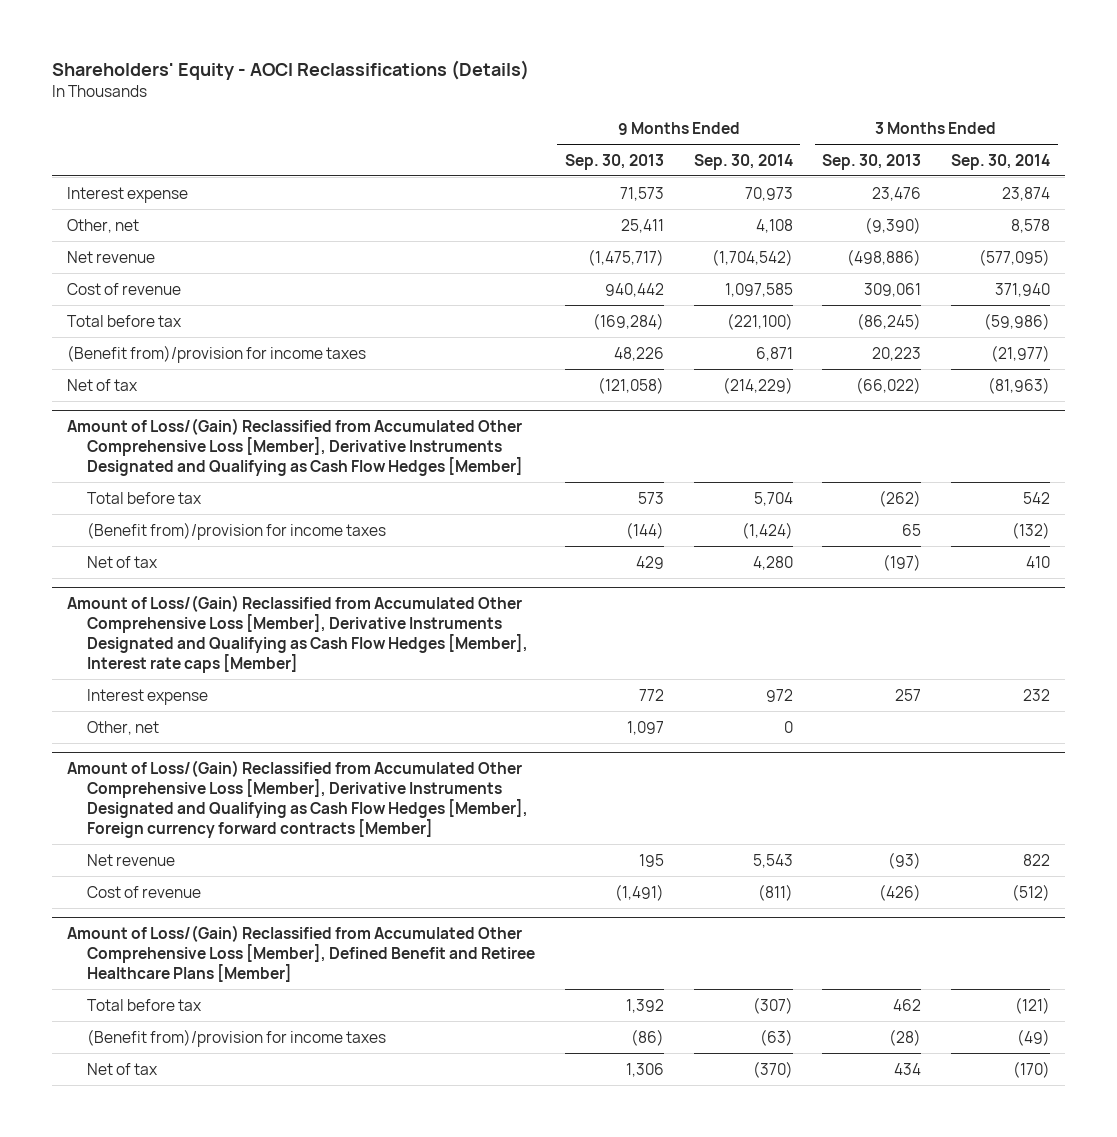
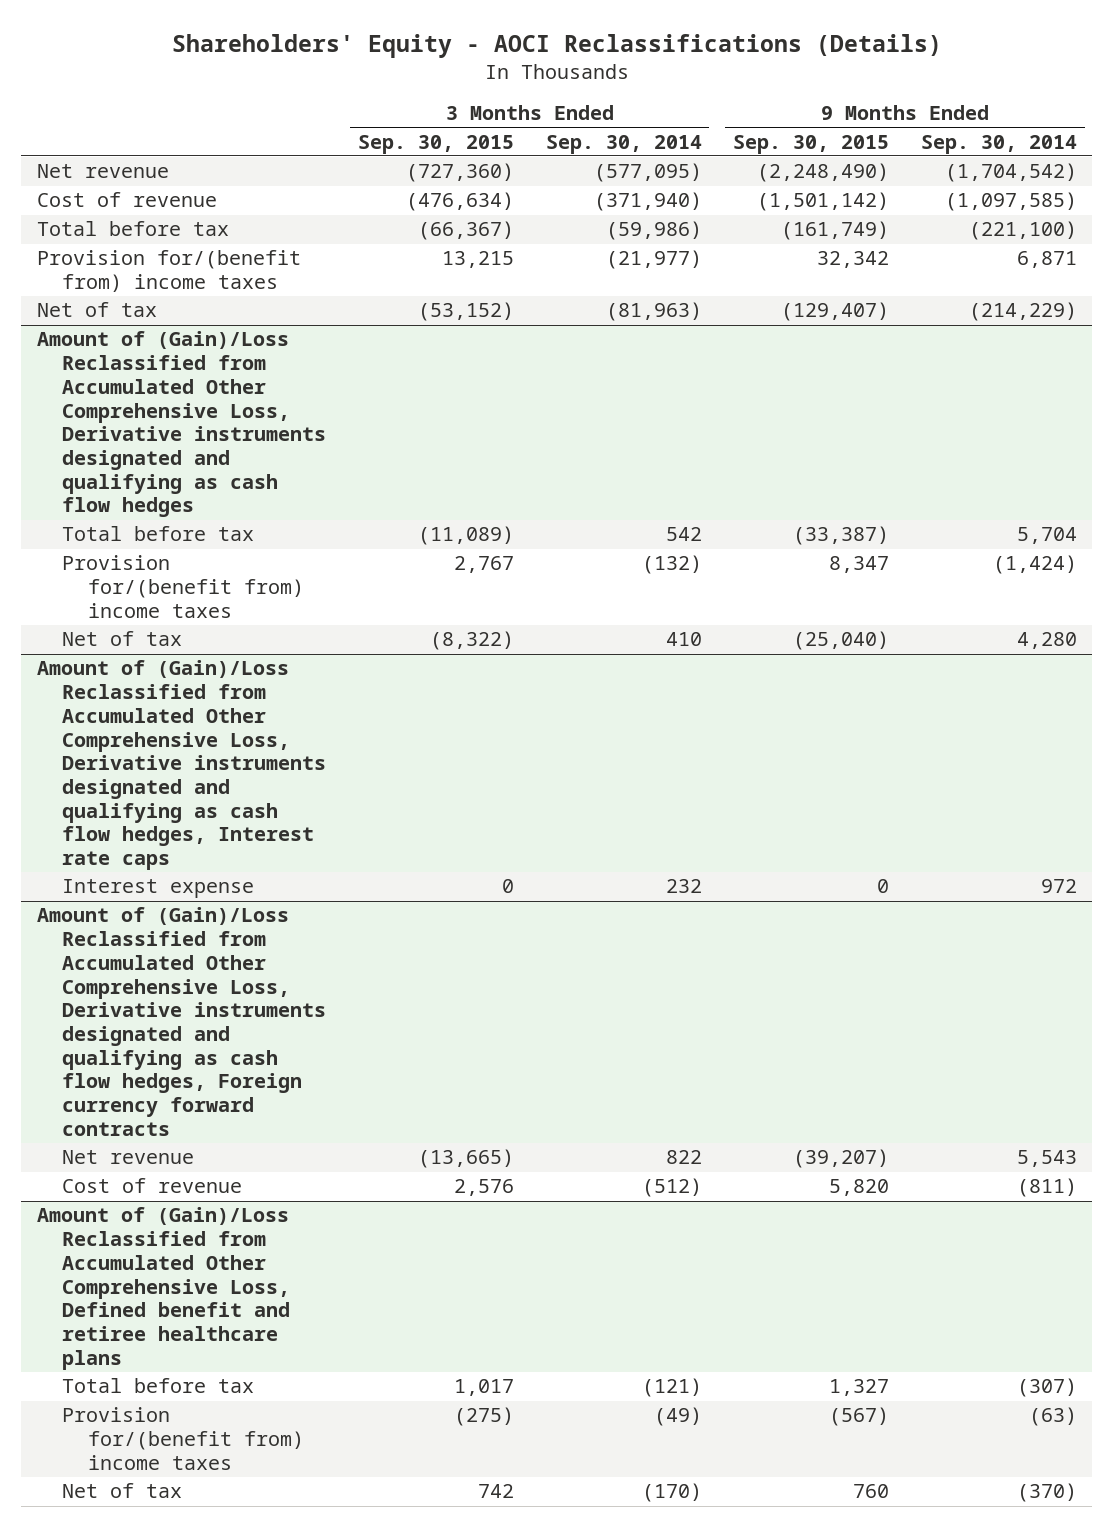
[564,153,664,170] Sep. 30, 2013 -> none
[822,153,922,170] Sep. 30, 2013 -> none
none -> [357,134,514,154] Sep. 30, 2015
none -> [733,134,890,154] Sep. 30, 2015
[66,186,188,203] Interest expense -> none
[66,218,139,233] Other, net -> none
[724,282,793,297] 1,097,585 -> [944,192,1077,212] (1,097,585)
[995,282,1051,297] 371,940 -> [593,192,702,212] (371,940)
[66,344,366,363] (Benefit from)/provision for income taxes -> [36,250,301,293] Provision for/(benefit from) income taxes
[66,418,523,476] Amount of Loss/(Gain) Reclassified from Accumulated Other Comprehensive Loss [Member], Derivative Instruments Designated and Qualifying as Cash Flow Hedges [Member] -> [36,331,327,518] Amount of (Gain)/Loss Reclassified from Accumulated Other Comprehensive Loss, Derivative instruments designated and qualifying as cash flow hedges
[86,521,386,540] (Benefit from)/provision for income taxes -> [62,555,305,618] Provision for/(benefit from) income taxes
[66,595,528,673] Amount of Loss/(Gain) Reclassified from Accumulated Other Comprehensive Loss [Member], Derivative Instruments Designated and Qualifying as Cash Flow Hedges [Member], Interest rate caps [Member] -> [36,660,327,871] Amount of (Gain)/Loss Reclassified from Accumulated Other Comprehensive Loss, Derivative instruments designated and qualifying as cash flow hedges, Interest rate caps
[86,720,159,735] Other, net -> none
[66,760,528,838] Amount of Loss/(Gain) Reclassified from Accumulated Other Comprehensive Loss [Member], Derivative Instruments Designated and Qualifying as Cash Flow Hedges [Member], Foreign currency forward contracts [Member] -> [36,907,327,1136] Amount of (Gain)/Loss Reclassified from Accumulated Other Comprehensive Loss, Derivative instruments designated and qualifying as cash flow hedges, Foreign currency forward contracts
[66,925,535,982] Amount of Loss/(Gain) Reclassified from Accumulated Other Comprehensive Loss [Member], Defined Benefit and Retiree Healthcare Plans [Member] -> [36,1207,291,1370] Amount of (Gain)/Loss Reclassified from Accumulated Other Comprehensive Loss, Defined benefit and retiree healthcare plans
[86,1028,386,1047] (Benefit from)/provision for income taxes -> [62,1407,305,1470] Provision for/(benefit from) income taxes

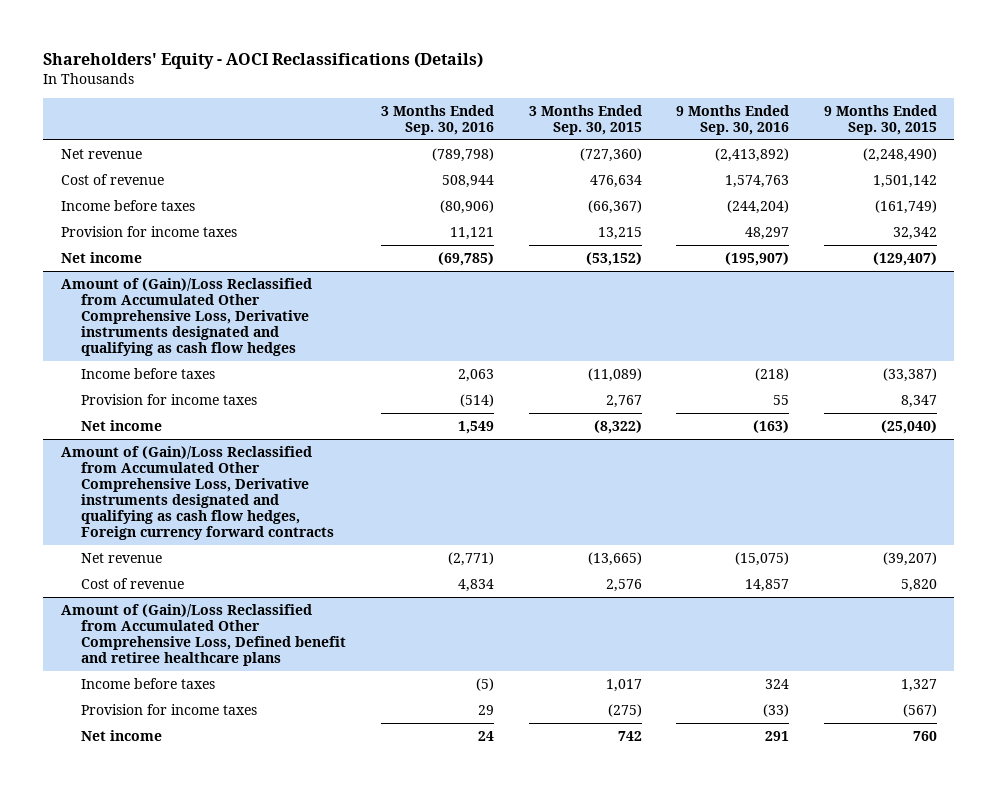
[545,134,702,154] Sep. 30, 2014 -> none
[920,134,1077,154] Sep. 30, 2014 -> none
none -> [381,104,495,135] 3 Months Ended Sep. 30, 2016
none -> [676,104,790,135] 9 Months Ended Sep. 30, 2016
[405,192,514,212] (476,634) -> [589,175,642,189] 476,634
[757,192,890,212] (1,501,142) -> [873,175,938,189] 1,501,142
[36,221,229,237] Total before tax -> [60,200,195,212] Income before taxes
[36,250,301,293] Provision for/(benefit from) income taxes -> [60,226,237,238] Provision for income taxes
[36,302,157,318] Net of tax -> [60,252,142,264] Net income
[36,660,327,871] Amount of (Gain)/Loss Reclassified from Accumulated Other Comprehensive Loss, Derivative instruments designated and qualifying as cash flow hedges, Interest rate caps -> none
[62,879,255,899] Interest expense -> none
[62,526,255,542] Total before tax -> [81,368,216,380] Income before taxes
[62,555,305,618] Provision for/(benefit from) income taxes -> [81,394,258,406] Provision for income taxes
[62,631,183,647] Net of tax -> [81,420,163,432] Net income
[62,1378,255,1394] Total before tax -> [81,678,216,690] Income before taxes
[62,1407,305,1470] Provision for/(benefit from) income taxes -> [81,704,258,716] Provision for income taxes
[62,1483,183,1499] Net of tax -> [81,730,163,742] Net income

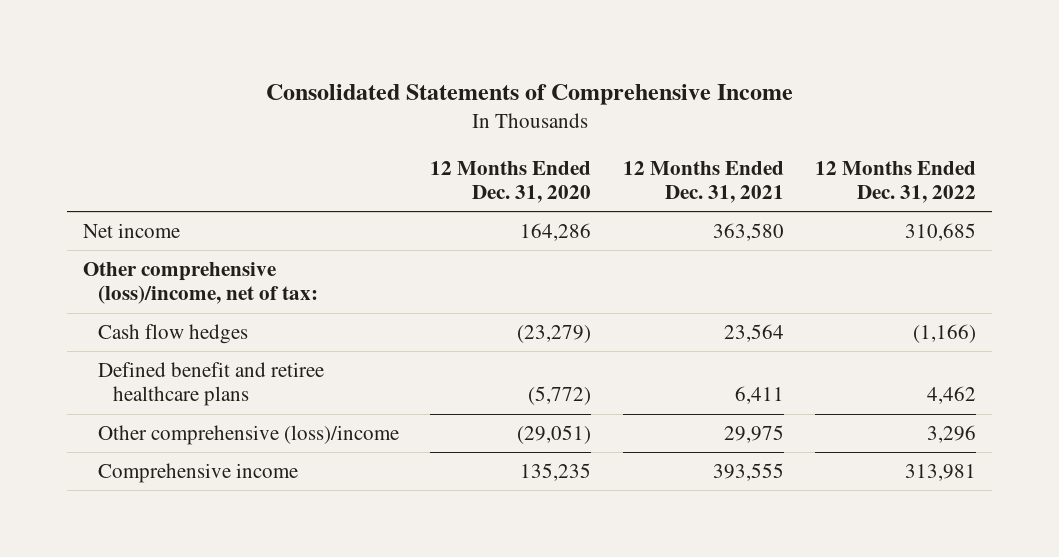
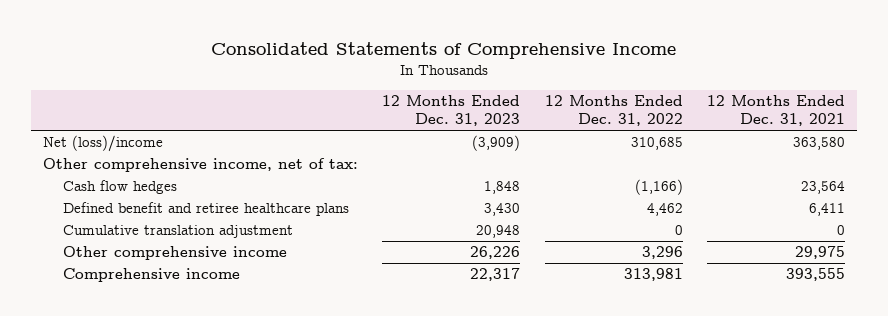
[430,160,592,204] 12 Months Ended Dec. 31, 2020 -> none
none -> [382,95,521,127] 12 Months Ended Dec. 31, 2023
[82,222,180,238] Net income -> [43,135,164,153] Net (loss)/income
[82,261,318,305] Other comprehensive (loss)/income, net of tax: -> [43,158,359,173] Other comprehensive income, net of tax:
none -> [62,225,293,239] Cumulative translation adjustment
[97,424,399,445] Other comprehensive (loss)/income -> [62,246,287,261] Other comprehensive income

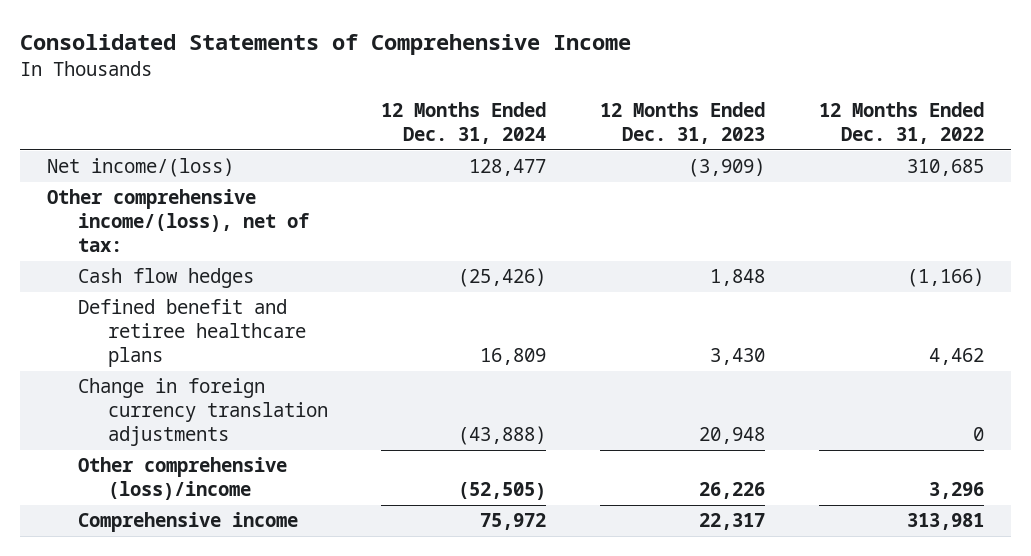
[706,95,845,127] 12 Months Ended Dec. 31, 2021 -> none
none -> [381,102,547,145] 12 Months Ended Dec. 31, 2024
[43,135,164,153] Net (loss)/income -> [47,158,235,178] Net income/(loss)
[43,158,359,173] Other comprehensive income, net of tax: -> [47,189,310,253] Other comprehensive income/(loss), net of tax:
[62,225,293,239] Cumulative translation adjustment -> [77,378,328,447] Change in foreign currency translation adjustments
[62,246,287,261] Other comprehensive income -> [77,457,287,501] Other comprehensive (loss)/income

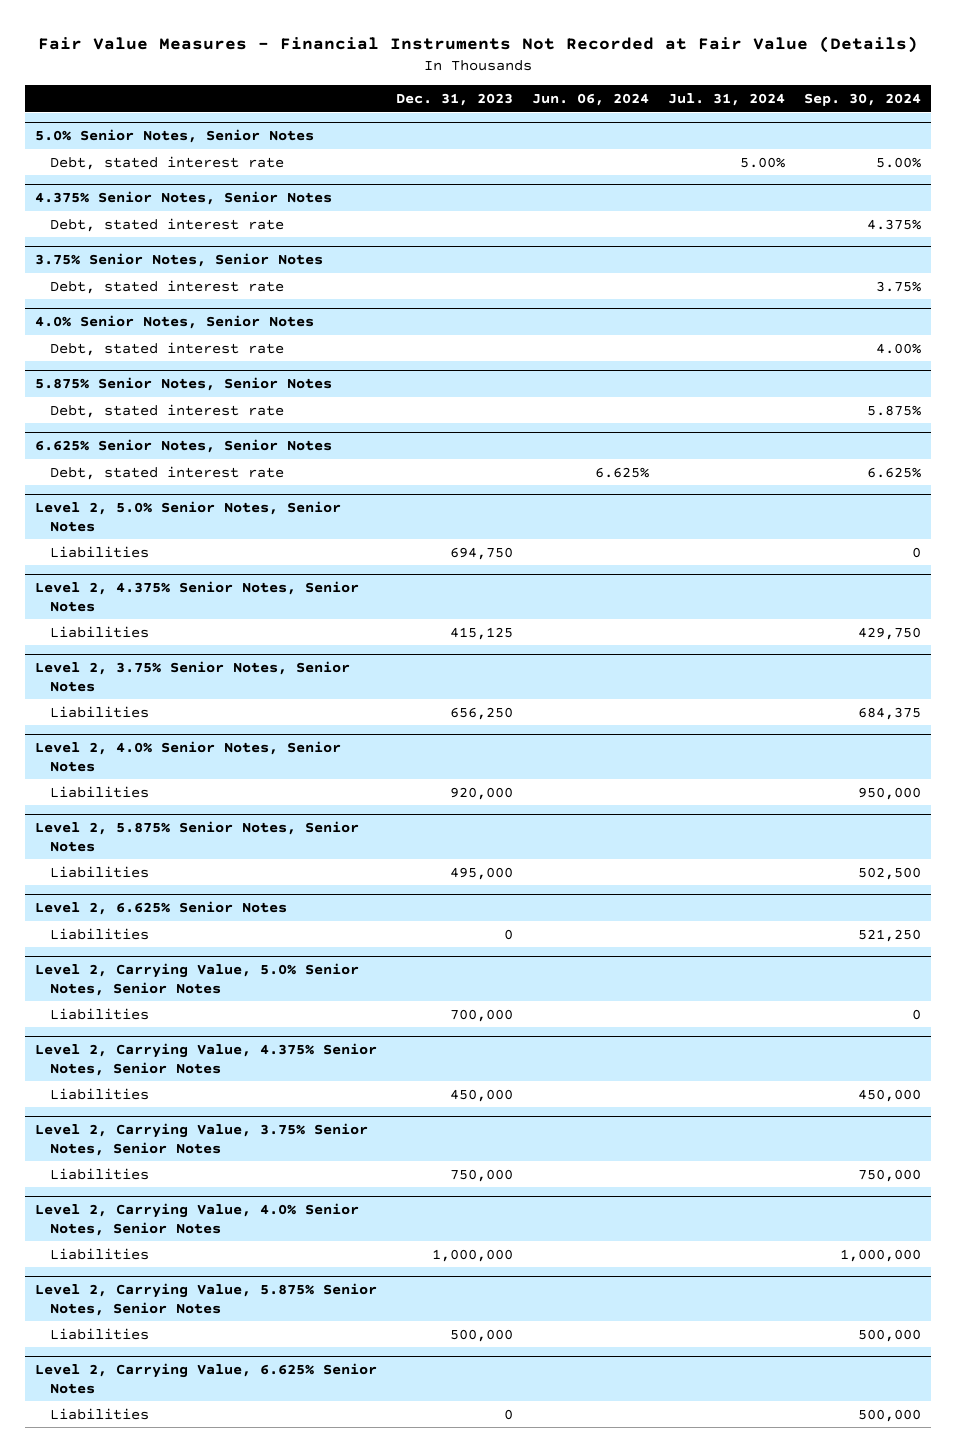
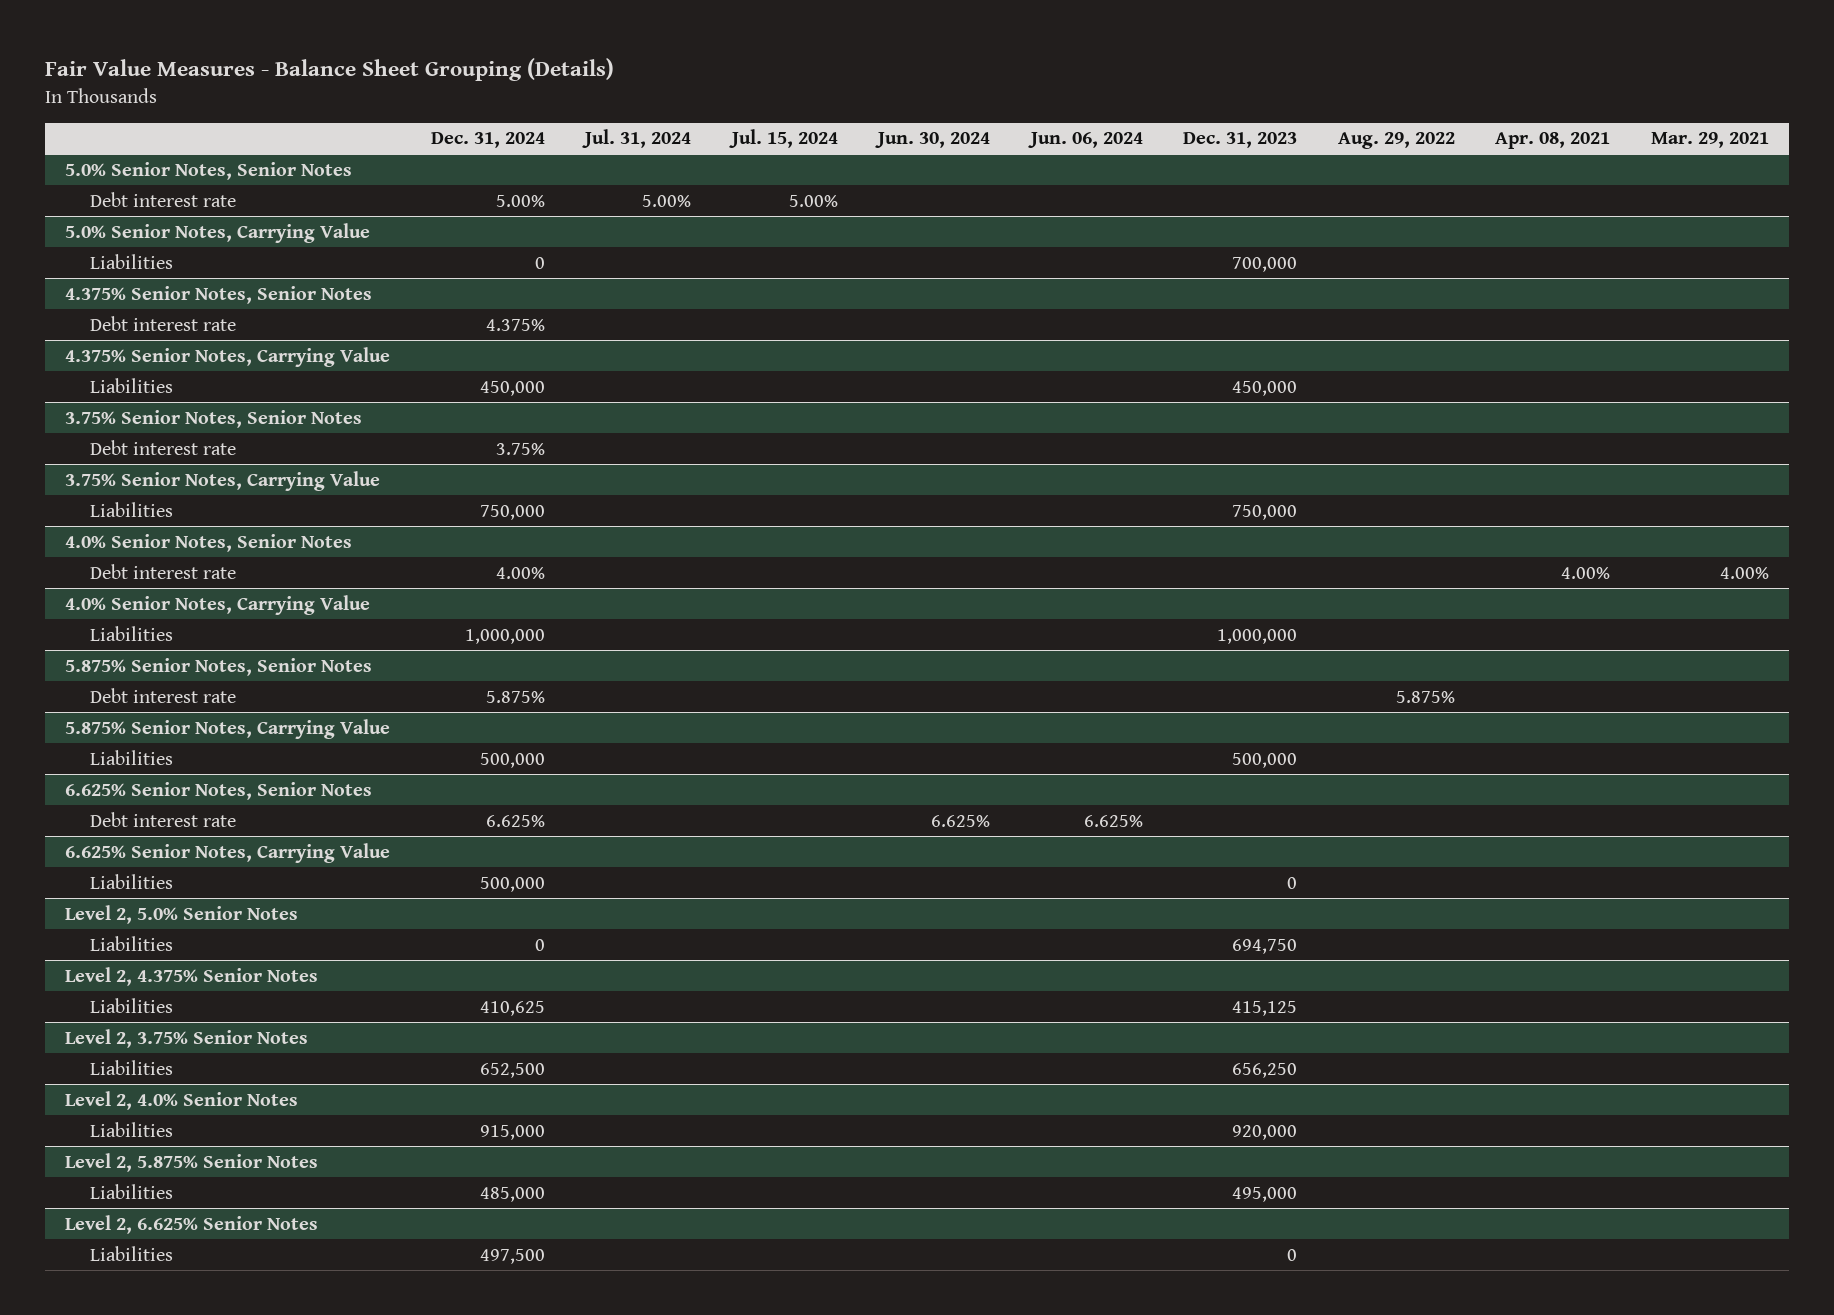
[37,35,918,53] Fair Value Measures - Financial Instruments Not Recorded at Fair Value (Details) -> [44,57,614,81] Fair Value Measures - Balance Sheet Grouping (Details)
[804,93,922,107] Sep. 30, 2024 -> none
none -> [430,132,545,149] Dec. 31, 2024
none -> [728,129,838,149] Jul. 15, 2024
none -> [875,132,991,149] Jun. 30, 2024
none -> [1337,132,1455,150] Aug. 29, 2022
none -> [1495,132,1611,150] Apr. 08, 2021
none -> [1650,132,1769,149] Mar. 29, 2021
[50,155,285,170] Debt, stated interest rate -> [90,191,237,207] Debt interest rate
none -> [65,222,371,243] 5.0% Senior Notes, Carrying Value
none -> [90,253,174,269] Liabilities
[50,217,285,232] Debt, stated interest rate -> [90,315,237,331] Debt interest rate
none -> [65,346,391,367] 4.375% Senior Notes, Carrying Value
none -> [90,377,174,393] Liabilities
[50,279,285,294] Debt, stated interest rate -> [90,439,237,455] Debt interest rate
none -> [65,470,381,491] 3.75% Senior Notes, Carrying Value
none -> [90,501,174,517] Liabilities
[50,341,285,356] Debt, stated interest rate -> [90,563,237,579] Debt interest rate
none -> [65,594,371,615] 4.0% Senior Notes, Carrying Value
none -> [90,625,174,641] Liabilities
[50,403,285,418] Debt, stated interest rate -> [90,687,237,703] Debt interest rate
none -> [65,718,391,739] 5.875% Senior Notes, Carrying Value
none -> [90,749,174,765] Liabilities
[50,465,285,480] Debt, stated interest rate -> [90,811,237,827] Debt interest rate
none -> [65,842,391,863] 6.625% Senior Notes, Carrying Value
none -> [90,873,174,889] Liabilities
[34,501,341,532] Level 2, 5.0% Senior Notes, Senior Notes -> [65,904,299,924] Level 2, 5.0% Senior Notes
[34,581,359,612] Level 2, 4.375% Senior Notes, Senior Notes -> [65,966,319,986] Level 2, 4.375% Senior Notes
[34,661,350,692] Level 2, 3.75% Senior Notes, Senior Notes -> [65,1028,309,1048] Level 2, 3.75% Senior Notes
[34,741,341,772] Level 2, 4.0% Senior Notes, Senior Notes -> [65,1090,299,1110] Level 2, 4.0% Senior Notes
[34,821,359,852] Level 2, 5.875% Senior Notes, Senior Notes -> [65,1152,319,1172] Level 2, 5.875% Senior Notes
[34,963,359,996] Level 2, Carrying Value, 5.0% Senior Notes, Senior Notes -> none
[50,1007,150,1020] Liabilities -> none
[34,1043,377,1076] Level 2, Carrying Value, 4.375% Senior Notes, Senior Notes -> none
[50,1087,150,1100] Liabilities -> none
[34,1123,368,1156] Level 2, Carrying Value, 3.75% Senior Notes, Senior Notes -> none
[50,1167,150,1180] Liabilities -> none
[34,1203,359,1236] Level 2, Carrying Value, 4.0% Senior Notes, Senior Notes -> none
[50,1247,150,1260] Liabilities -> none
[34,1283,377,1316] Level 2, Carrying Value, 5.875% Senior Notes, Senior Notes -> none
[50,1327,150,1340] Liabilities -> none
[34,1363,377,1394] Level 2, Carrying Value, 6.625% Senior Notes -> none
[50,1407,150,1420] Liabilities -> none

